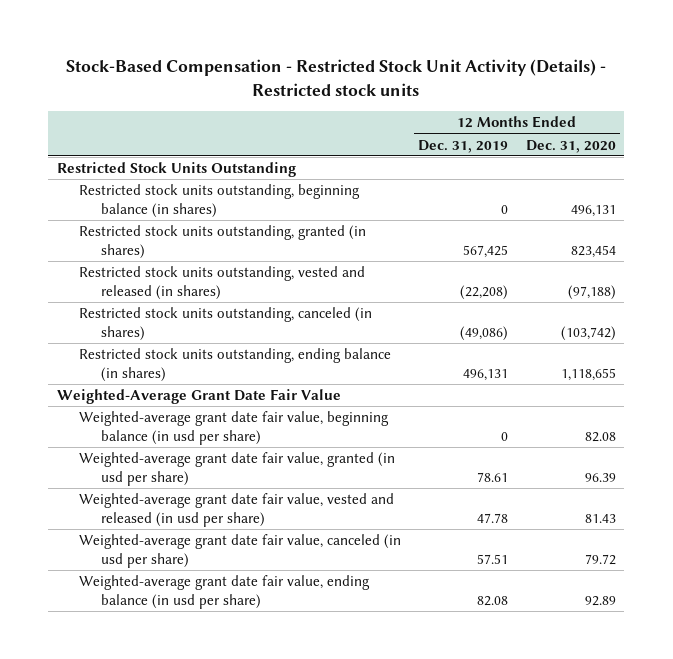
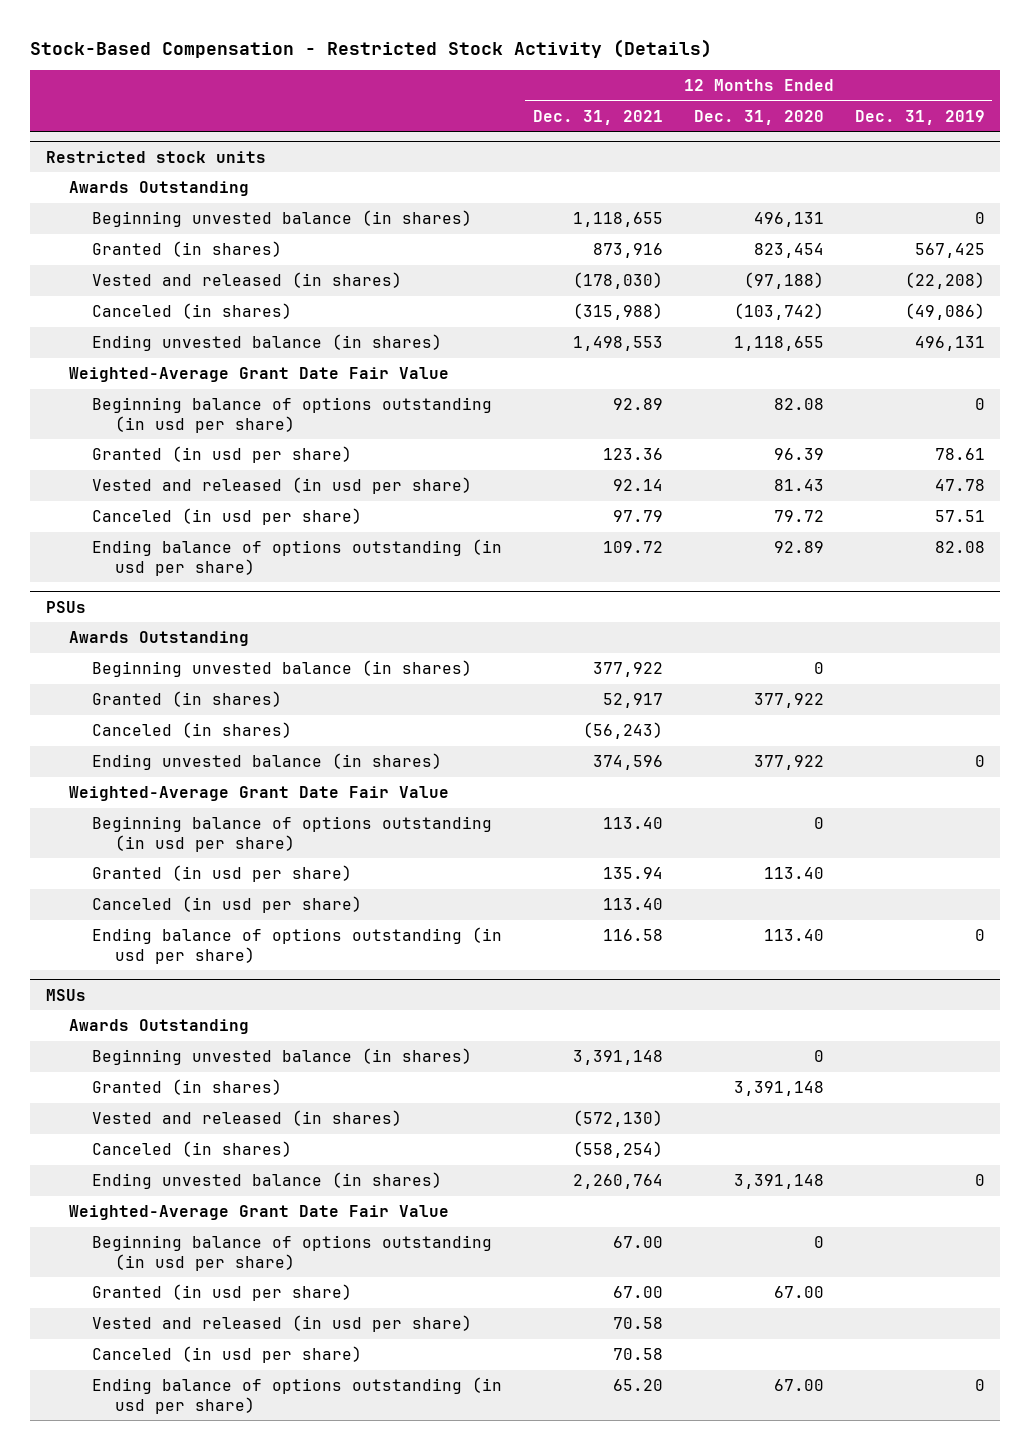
[66,59,607,96] Stock-Based Compensation - Restricted Stock Unit Activity (Details) - Restricted stock units -> [30,38,713,58] Stock-Based Compensation - Restricted Stock Activity (Details)
none -> [533,109,664,125] Dec. 31, 2021
none -> [45,150,266,163] Restricted stock units
[57,162,297,178] Restricted Stock Units Outstanding -> [68,180,249,196] Awards Outstanding
[78,184,360,218] Restricted stock units outstanding, beginning balance (in shares) -> [92,209,473,227] Beginning unvested balance (in shares)
[78,225,366,259] Restricted stock units outstanding, granted (in shares) -> [92,240,283,257] Granted (in shares)
[78,266,365,300] Restricted stock units outstanding, vested and released (in shares) -> [92,271,403,288] Vested and released (in shares)
[78,307,372,341] Restricted stock units outstanding, canceled (in shares) -> [92,302,293,319] Canceled (in shares)
[78,348,391,382] Restricted stock units outstanding, ending balance (in shares) -> [92,333,443,351] Ending unvested balance (in shares)
[78,411,389,445] Weighted-average grant date fair value, beginning balance (in usd per share) -> [92,396,493,433] Beginning balance of options outstanding (in usd per share)
[78,452,395,486] Weighted-average grant date fair value, granted (in usd per share) -> [92,445,353,463] Granted (in usd per share)
[78,493,394,527] Weighted-average grant date fair value, vested and released (in usd per share) -> [92,476,473,494] Vested and released (in usd per share)
[78,534,401,568] Weighted-average grant date fair value, canceled (in usd per share) -> [92,507,363,525] Canceled (in usd per share)
[78,575,370,609] Weighted-average grant date fair value, ending balance (in usd per share) -> [92,538,503,576] Ending balance of options outstanding (in usd per share)
none -> [45,600,86,613] PSUs
none -> [68,630,249,646] Awards Outstanding
none -> [92,659,473,677] Beginning unvested balance (in shares)
none -> [92,690,283,707] Granted (in shares)
none -> [92,721,293,738] Canceled (in shares)
none -> [92,752,443,770] Ending unvested balance (in shares)
none -> [68,785,449,801] Weighted-Average Grant Date Fair Value
none -> [92,815,493,852] Beginning balance of options outstanding (in usd per share)
none -> [92,864,353,882] Granted (in usd per share)
none -> [92,895,363,913] Canceled (in usd per share)
none -> [92,926,503,964] Ending balance of options outstanding (in usd per share)
none -> [45,988,86,1001] MSUs
none -> [68,1018,249,1034] Awards Outstanding
none -> [92,1047,473,1065] Beginning unvested balance (in shares)
none -> [92,1078,283,1095] Granted (in shares)
none -> [92,1109,403,1126] Vested and released (in shares)
none -> [92,1140,293,1157] Canceled (in shares)
none -> [92,1171,443,1189] Ending unvested balance (in shares)
none -> [68,1204,449,1220] Weighted-Average Grant Date Fair Value
none -> [92,1234,493,1271] Beginning balance of options outstanding (in usd per share)
none -> [92,1283,353,1301] Granted (in usd per share)
none -> [92,1314,473,1332] Vested and released (in usd per share)
none -> [92,1345,363,1363] Canceled (in usd per share)
none -> [92,1376,503,1414] Ending balance of options outstanding (in usd per share)

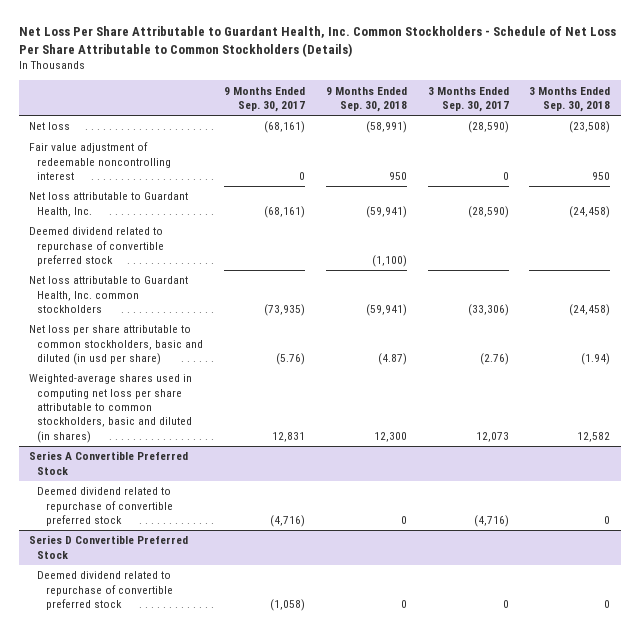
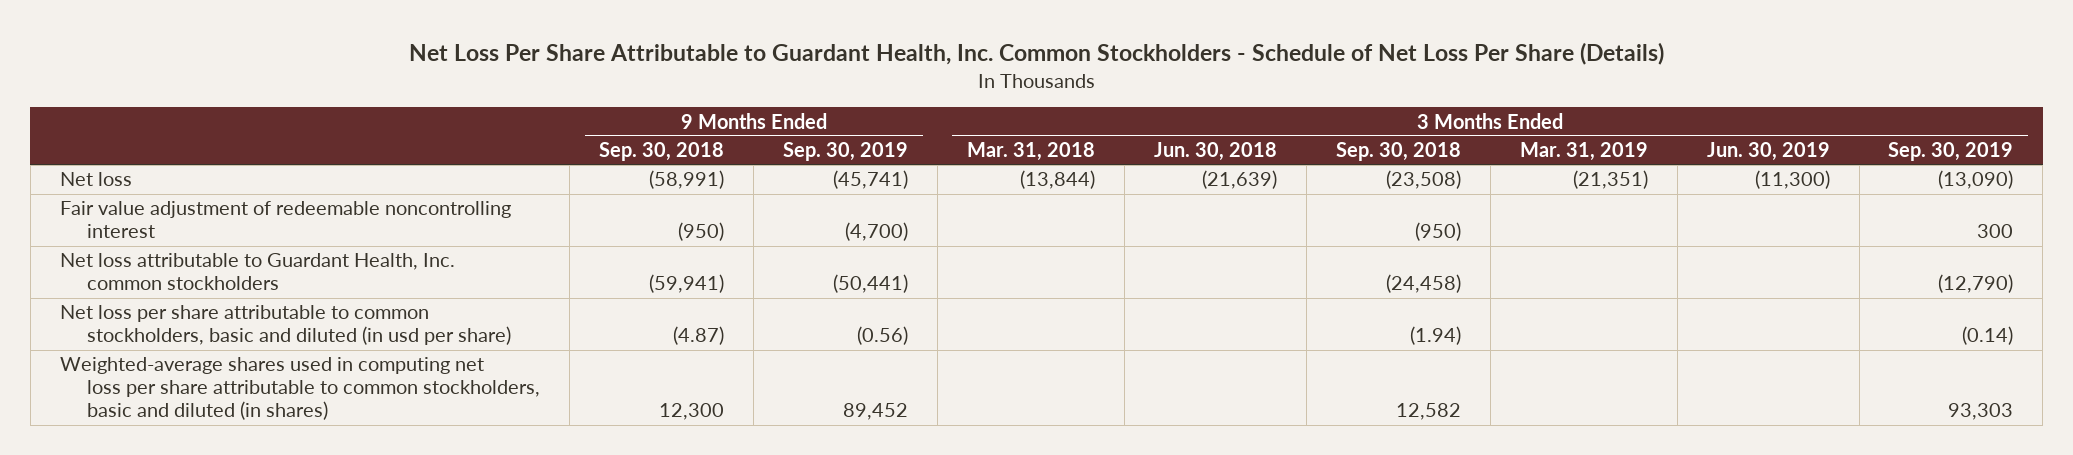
[18,26,616,57] Net Loss Per Share Attributable to Guardant Health, Inc. Common Stockholders - Schedule of Net Loss Per Share Attributable to Common Stockholders (Details) -> [408,41,1664,65] Net Loss Per Share Attributable to Guardant Health, Inc. Common Stockholders - Schedule of Net Loss Per Share (Details)
[224,86,306,113] 9 Months Ended Sep. 30, 2017 -> none
[427,86,509,113] 3 Months Ended Sep. 30, 2017 -> none
none -> [783,142,909,162] Sep. 30, 2019
none -> [967,142,1096,162] Mar. 31, 2018
none -> [1153,142,1277,162] Jun. 30, 2018
none -> [1519,142,1648,162] Mar. 31, 2019
none -> [1706,142,1830,162] Jun. 30, 2019
none -> [1888,142,2014,162] Sep. 30, 2019
[29,192,189,217] Net loss attributable to Guardant Health, Inc. -> none
[29,227,165,267] Deemed dividend related to repurchase of convertible preferred stock -> none
[388,172,407,181] 950 -> [678,222,725,242] (950)
[592,172,611,181] 950 -> [1414,222,1461,242] (950)
[29,451,189,475] Series A Convertible Preferred Stock -> none
[37,487,173,527] Deemed dividend related to repurchase of convertible preferred stock -> none
[29,535,189,559] Series D Convertible Preferred Stock -> none
[37,571,173,611] Deemed dividend related to repurchase of convertible preferred stock -> none

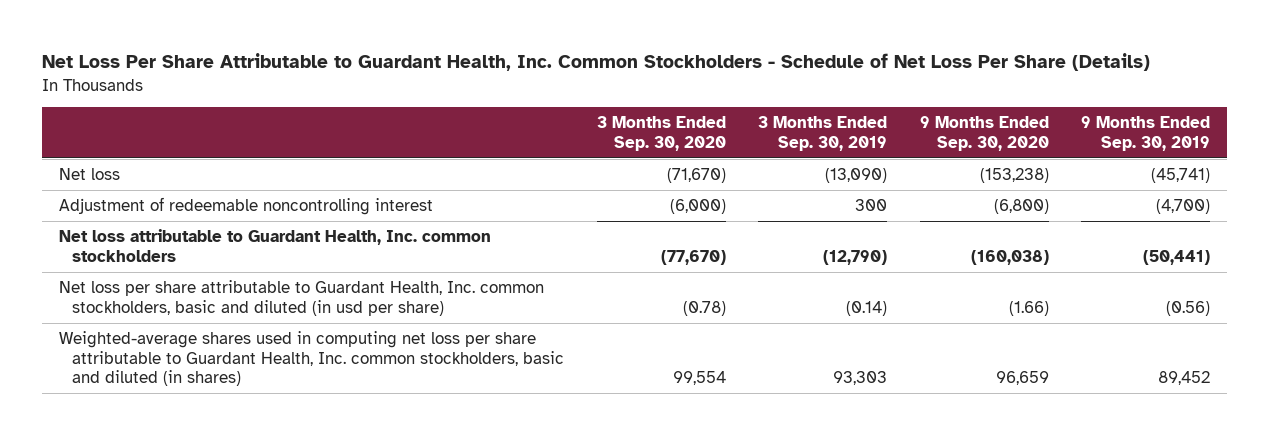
[599,142,725,162] Sep. 30, 2018 -> none
[967,142,1096,162] Mar. 31, 2018 -> none
[1153,142,1277,162] Jun. 30, 2018 -> none
[1335,142,1461,162] Sep. 30, 2018 -> none
[1519,142,1648,162] Mar. 31, 2019 -> none
[1706,142,1830,162] Jun. 30, 2019 -> none
none -> [596,116,726,151] 3 Months Ended Sep. 30, 2020
none -> [919,116,1049,151] 9 Months Ended Sep. 30, 2020
[59,201,511,239] Fair value adjustment of redeemable noncontrolling interest -> [58,197,433,216] Adjustment of redeemable noncontrolling interest
[59,305,512,346] Net loss per share attributable to common stockholders, basic and diluted (in usd per share) -> [58,280,544,316] Net loss per share attributable to Guardant Health, Inc. common stockholders, basic and diluted (in usd per share)
[59,357,541,421] Weighted-average shares used in computing net loss per share attributable to common stockholders, basic and diluted (in shares) -> [58,331,565,386] Weighted-average shares used in computing net loss per share attributable to Guardant Health, Inc. common stockholders, basic and diluted (in shares)

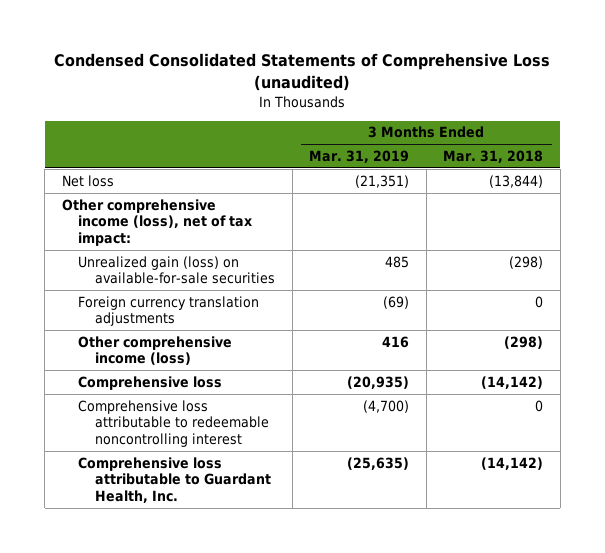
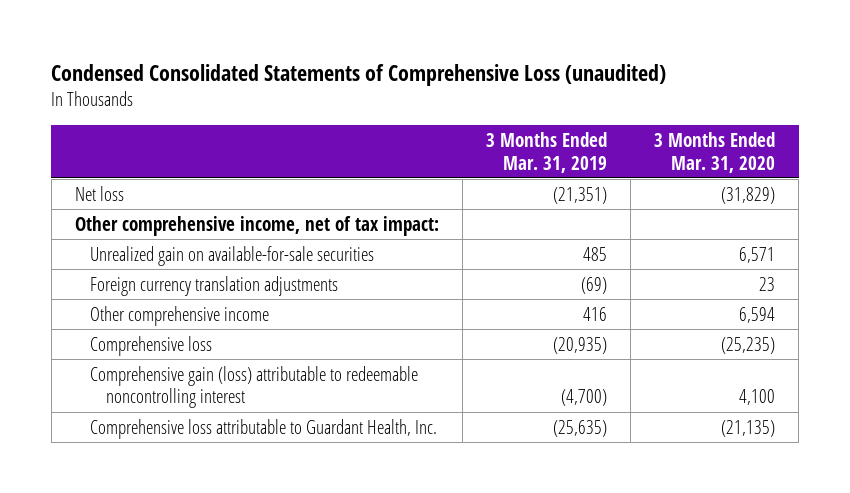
[443,150,544,164] Mar. 31, 2018 -> none
none -> [654,132,776,173] 3 Months Ended Mar. 31, 2020
[61,198,253,246] Other comprehensive income (loss), net of tax impact: -> [74,215,439,236] Other comprehensive income, net of tax impact:
[78,255,276,285] Unrealized gain (loss) on available-for-sale securities -> [90,245,375,266] Unrealized gain on available-for-sale securities
[78,335,233,366] Other comprehensive income (loss) -> [90,305,270,326] Other comprehensive income
[78,399,270,447] Comprehensive loss attributable to redeemable noncontrolling interest -> [90,365,419,409] Comprehensive gain (loss) attributable to redeemable noncontrolling interest

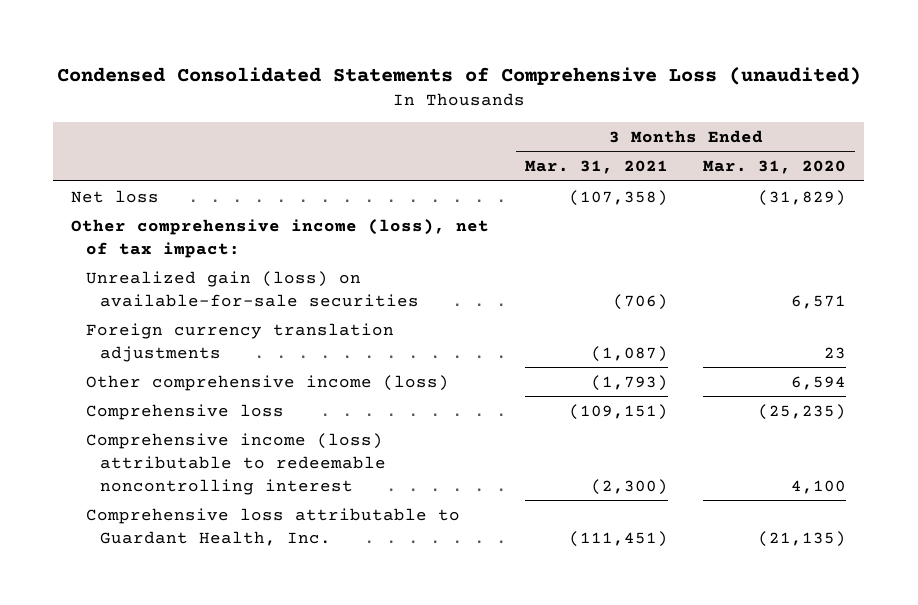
[485,132,607,173] 3 Months Ended Mar. 31, 2019 -> none
none -> [524,160,668,175] Mar. 31, 2021
[74,215,439,236] Other comprehensive income, net of tax impact: -> [71,218,490,258] Other comprehensive income (loss), net of tax impact:
[90,245,375,266] Unrealized gain on available-for-sale securities -> [85,270,420,307] Unrealized gain (loss) on available-for-sale securities
[90,305,270,326] Other comprehensive income -> [85,374,449,391] Other comprehensive income (loss)
[90,365,419,409] Comprehensive gain (loss) attributable to redeemable noncontrolling interest -> [85,432,387,495] Comprehensive income (loss) attributable to redeemable noncontrolling interest

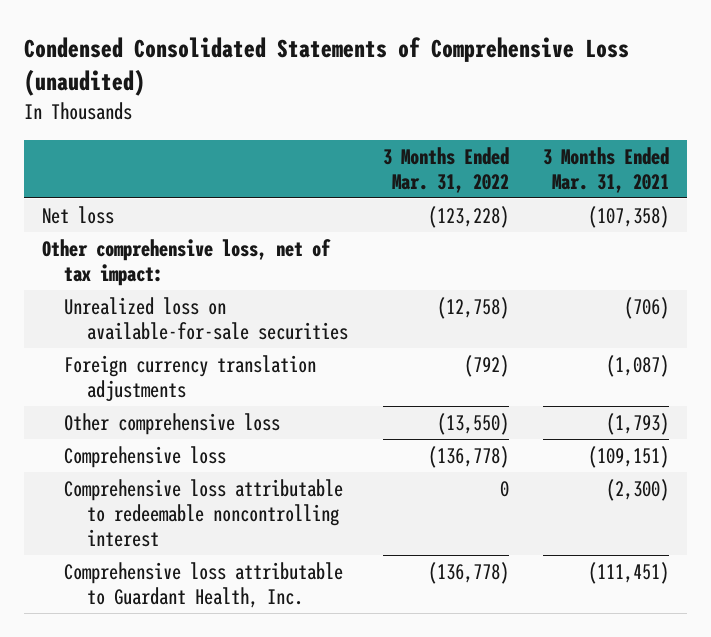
[703,160,847,175] Mar. 31, 2020 -> none
none -> [382,146,509,193] 3 Months Ended Mar. 31, 2022
[71,218,490,258] Other comprehensive income (loss), net of tax impact: -> [41,239,331,286] Other comprehensive loss, net of tax impact:
[85,270,420,307] Unrealized gain (loss) on available-for-sale securities -> [64,297,348,340] Unrealized loss on available-for-sale securities
[85,374,449,391] Other comprehensive income (loss) -> [64,413,281,436] Other comprehensive loss
[85,432,387,495] Comprehensive income (loss) attributable to redeemable noncontrolling interest -> [64,479,344,547] Comprehensive loss attributable to redeemable noncontrolling interest

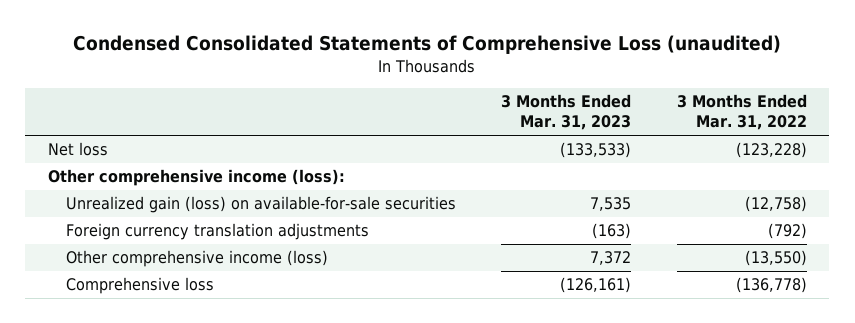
[543,146,670,193] 3 Months Ended Mar. 31, 2021 -> none
none -> [501,93,632,131] 3 Months Ended Mar. 31, 2023
[41,239,331,286] Other comprehensive loss, net of tax impact: -> [47,169,345,187] Other comprehensive income (loss):
[64,297,348,340] Unrealized loss on available-for-sale securities -> [66,196,457,214] Unrealized gain (loss) on available-for-sale securities
[64,413,281,436] Other comprehensive loss -> [66,250,329,268] Other comprehensive income (loss)
[64,479,344,547] Comprehensive loss attributable to redeemable noncontrolling interest -> none
[64,562,344,608] Comprehensive loss attributable to Guardant Health, Inc. -> none

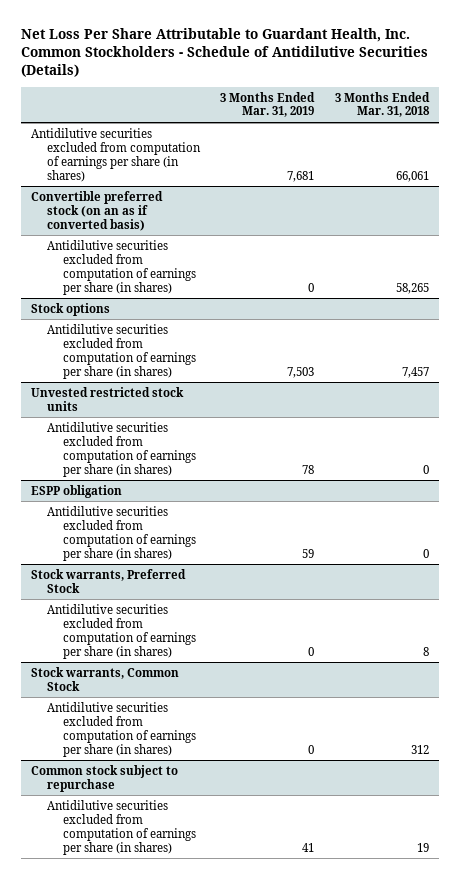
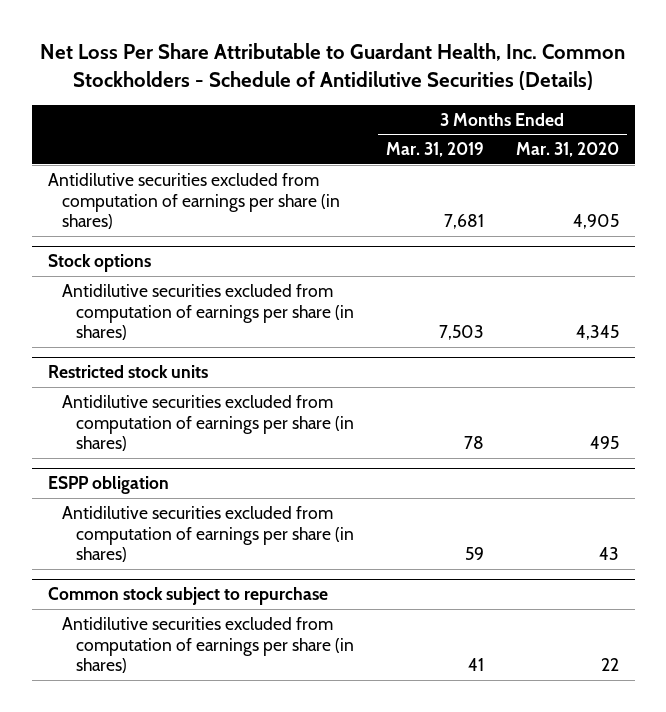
[334,91,430,118] 3 Months Ended Mar. 31, 2018 -> none
none -> [515,142,619,158] Mar. 31, 2020
[31,190,164,231] Convertible preferred stock (on an as if converted basis) -> none
[47,239,197,295] Antidilutive securities excluded from computation of earnings per share (in shares) -> none
[31,386,185,411] Unvested restricted stock units -> [47,365,208,379] Restricted stock units
[31,568,187,593] Stock warrants, Preferred Stock -> none
[47,603,197,659] Antidilutive securities excluded from computation of earnings per share (in shares) -> none
[31,666,180,691] Stock warrants, Common Stock -> none
[47,701,197,757] Antidilutive securities excluded from computation of earnings per share (in shares) -> none

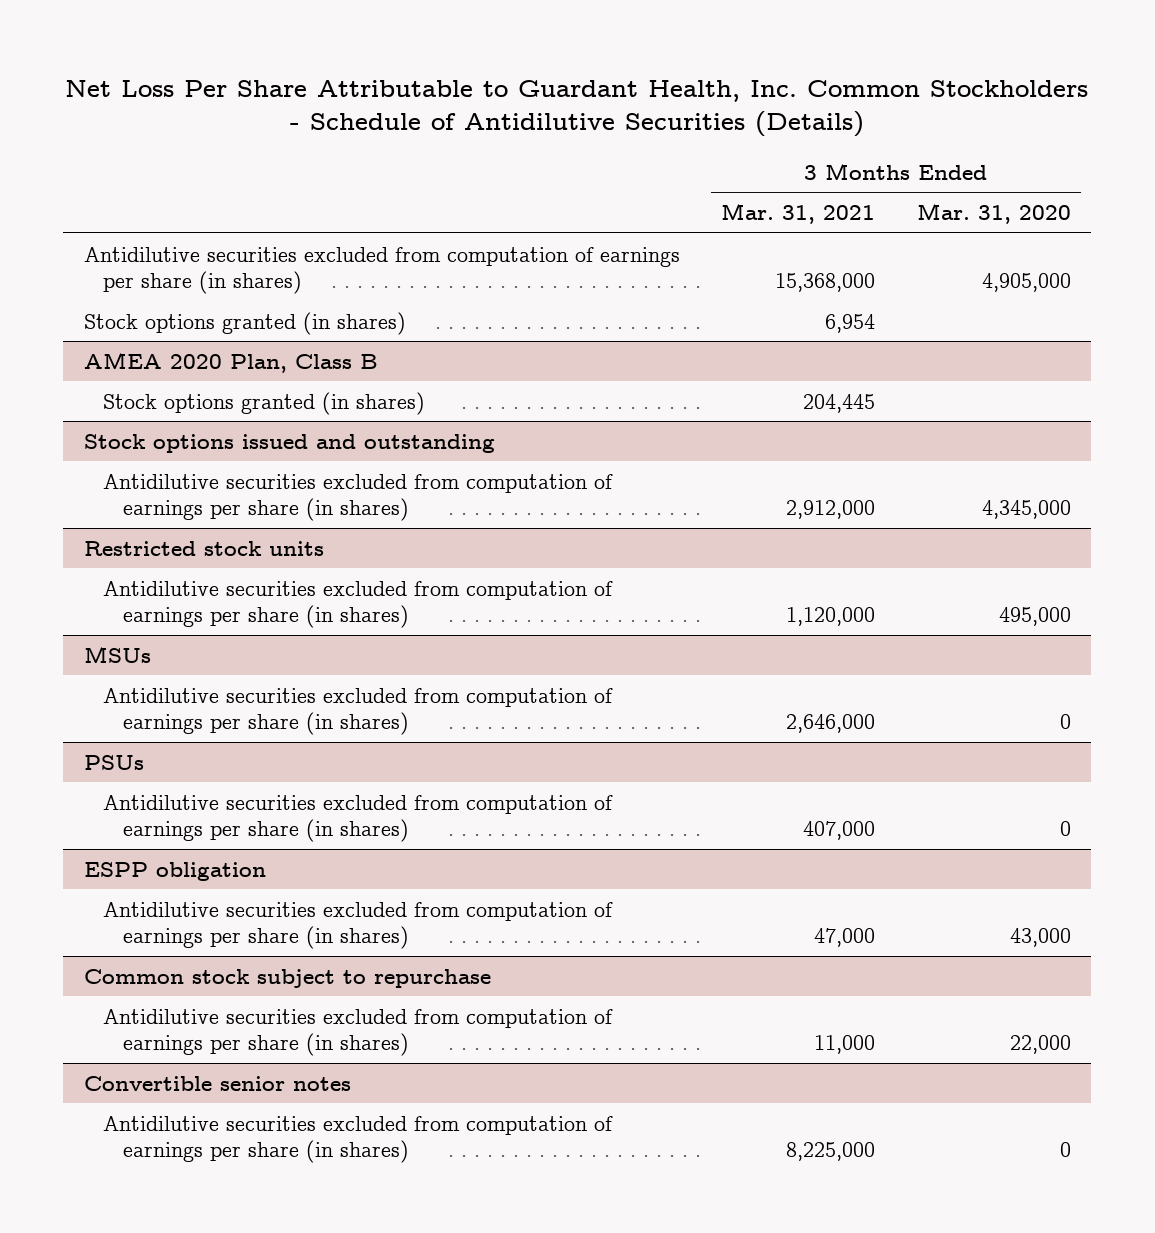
[386,142,485,158] Mar. 31, 2019 -> none
none -> [721,203,876,225] Mar. 31, 2021
[572,214,619,230] 4,905 -> [981,272,1071,292] 4,905,000
none -> [83,311,406,335] Stock options granted (in shares)
none -> [83,351,378,373] AMEA 2020 Plan, Class B
none -> [103,391,426,415] Stock options granted (in shares)
[47,254,151,273] Stock options -> [83,433,495,453] Stock options issued and outstanding
[575,325,619,341] 4,345 -> [981,499,1071,519] 4,345,000
[589,436,619,450] 495 -> [998,606,1071,626] 495,000
none -> [83,645,151,663] MSUs
none -> [103,687,614,735] Antidilutive securities excluded from computation of earnings per share (in shares)
none -> [83,754,144,770] PSUs
none -> [103,794,614,842] Antidilutive securities excluded from computation of earnings per share (in shares)
[598,547,619,561] 43 -> [1009,927,1071,947] 43,000
[600,658,619,672] 22 -> [1009,1034,1071,1054] 22,000
none -> [83,1075,351,1091] Convertible senior notes
none -> [103,1115,614,1163] Antidilutive securities excluded from computation of earnings per share (in shares)

